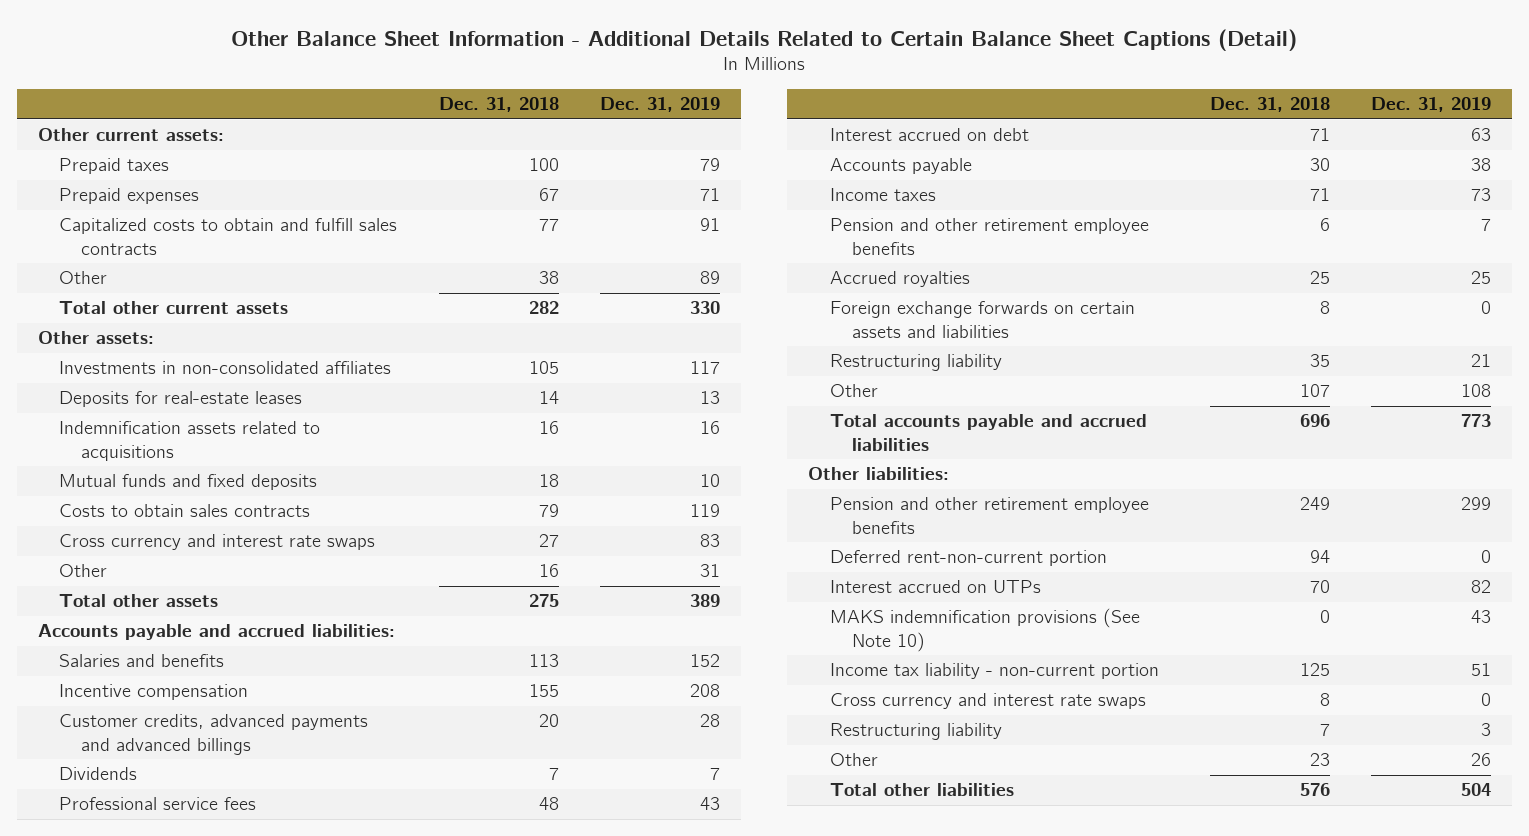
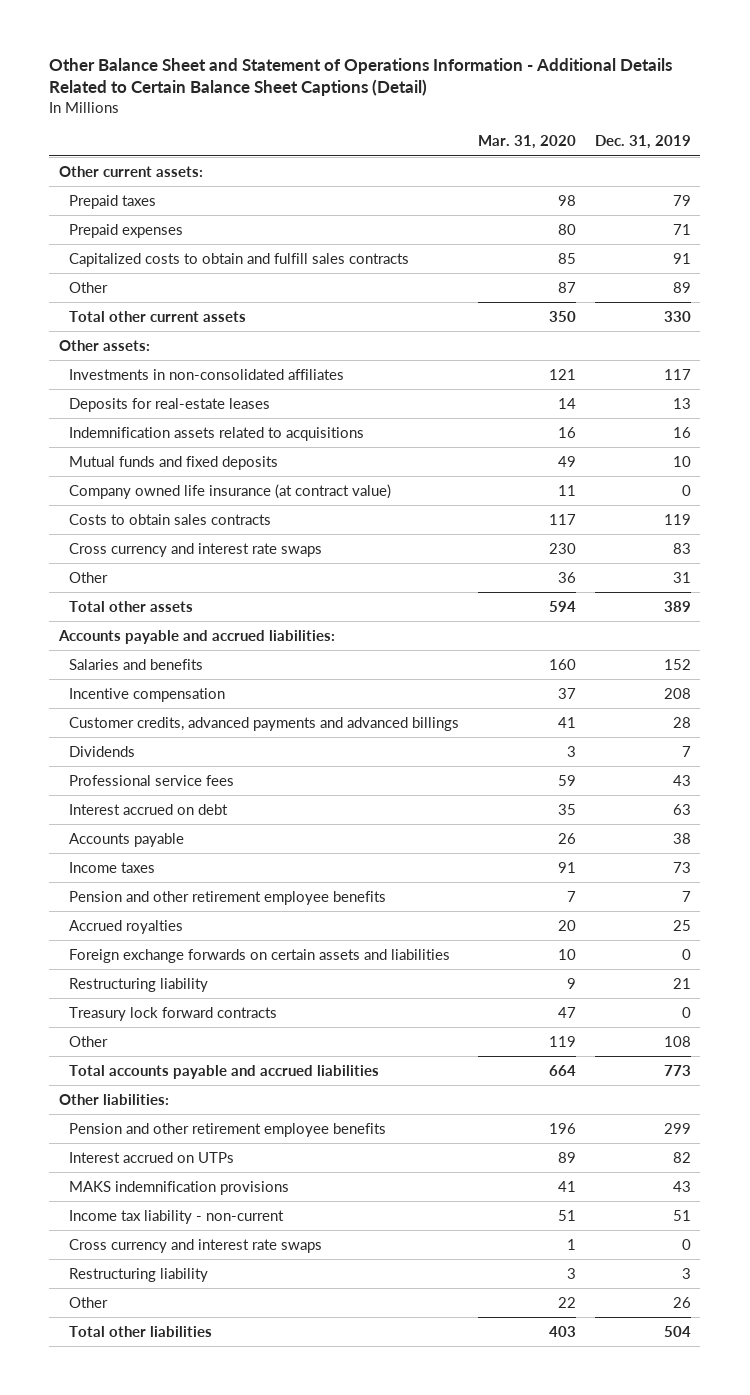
[231,28,1298,51] Other Balance Sheet Information - Additional Details Related to Certain Balance Sheet Captions (Detail) -> [49,58,673,97] Other Balance Sheet and Statement of Operations Information - Additional Details Related to Certain Balance Sheet Captions (Detail)
[438,97,559,113] Dec. 31, 2018 -> none
none -> [478,135,577,150] Mar. 31, 2020
none -> [69,483,392,499] Company owned life insurance (at contract value)
none -> [69,1006,278,1021] Treasury lock forward contracts
[830,550,1108,567] Deferred rent-non-current portion -> none
[830,608,1141,652] MAKS indemnification provisions (See Note 10) -> [69,1180,290,1195] MAKS indemnification provisions
[830,663,1160,680] Income tax liability - non-current portion -> [69,1209,285,1224] Income tax liability - non-current

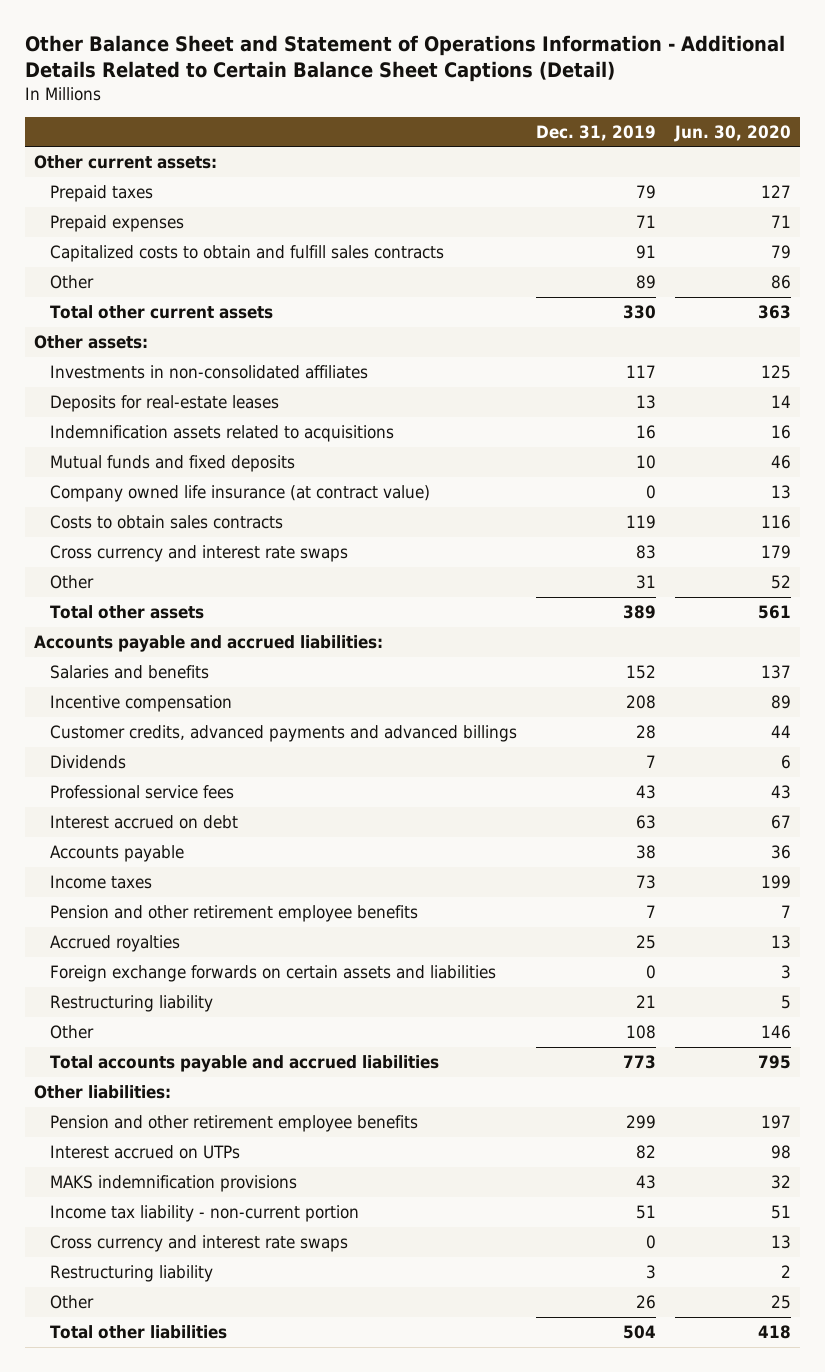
[478,135,577,150] Mar. 31, 2020 -> none
none -> [673,124,791,142] Jun. 30, 2020
[69,1006,278,1021] Treasury lock forward contracts -> none
[69,1209,285,1224] Income tax liability - non-current -> [49,1204,359,1222] Income tax liability - non-current portion

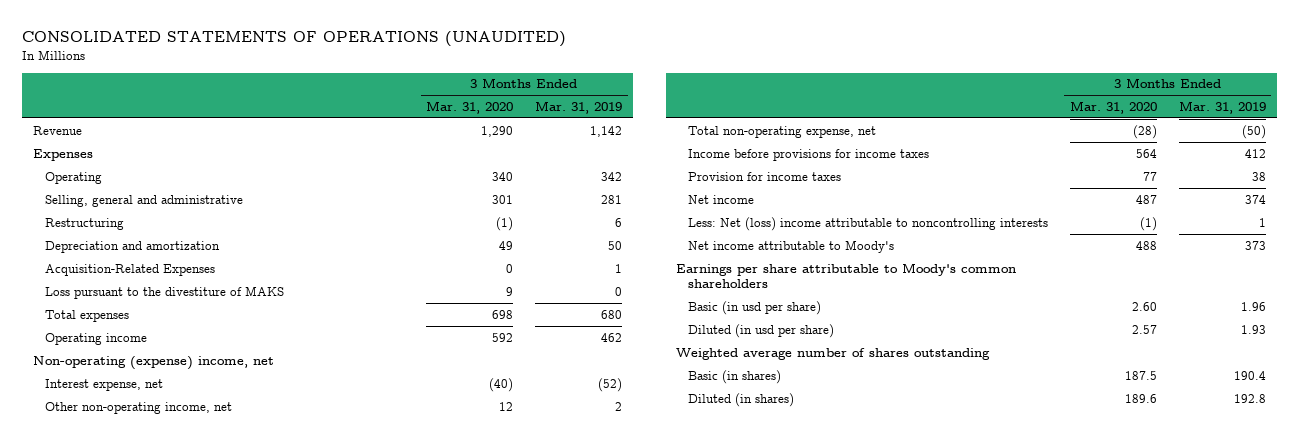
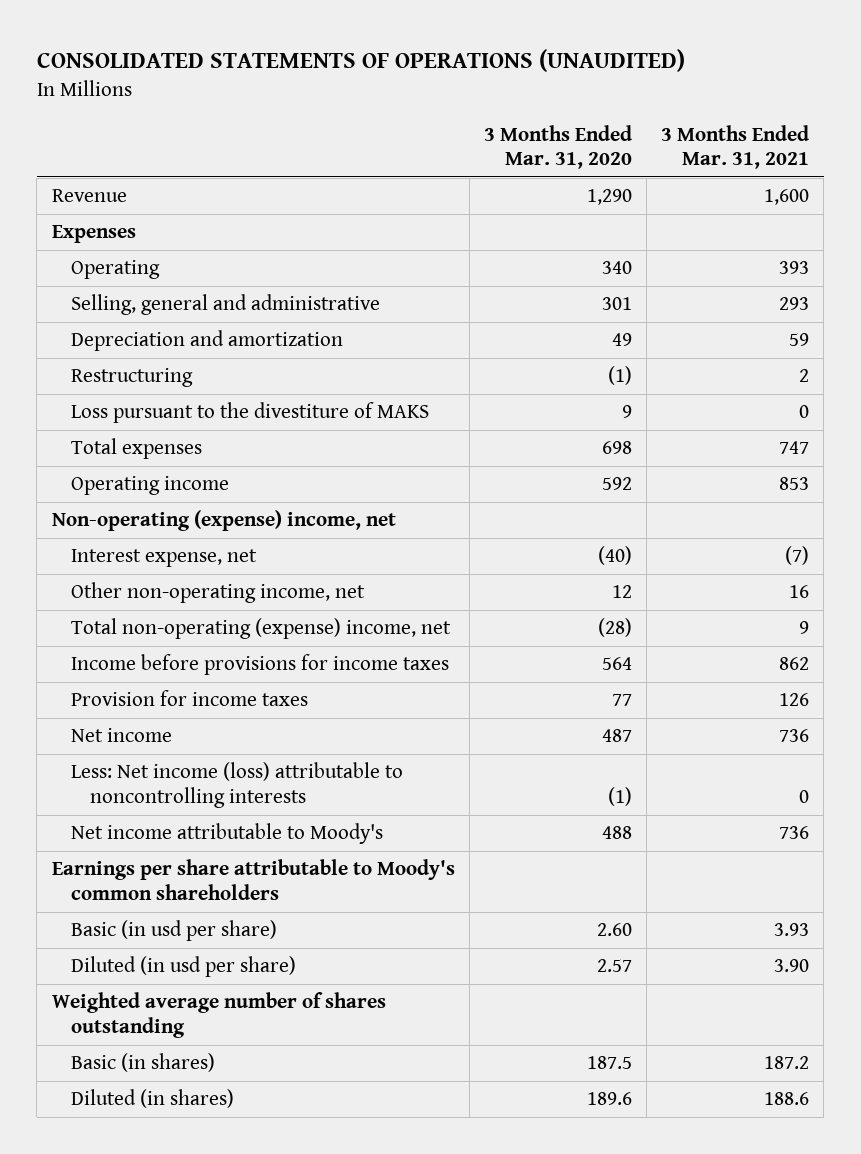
[535,100,623,114] Mar. 31, 2019 -> none
none -> [661,124,810,169] 3 Months Ended Mar. 31, 2021
[44,263,215,276] Acquisition-Related Expenses -> none
[44,217,124,230] Restructuring -> [70,368,193,388] Restructuring
[687,125,876,138] Total non-operating expense, net -> [70,618,451,640] Total non-operating (expense) income, net
[687,216,1048,231] Less: Net (loss) income attributable to noncontrolling interests -> [70,762,403,808] Less: Net income (loss) attributable to noncontrolling interests

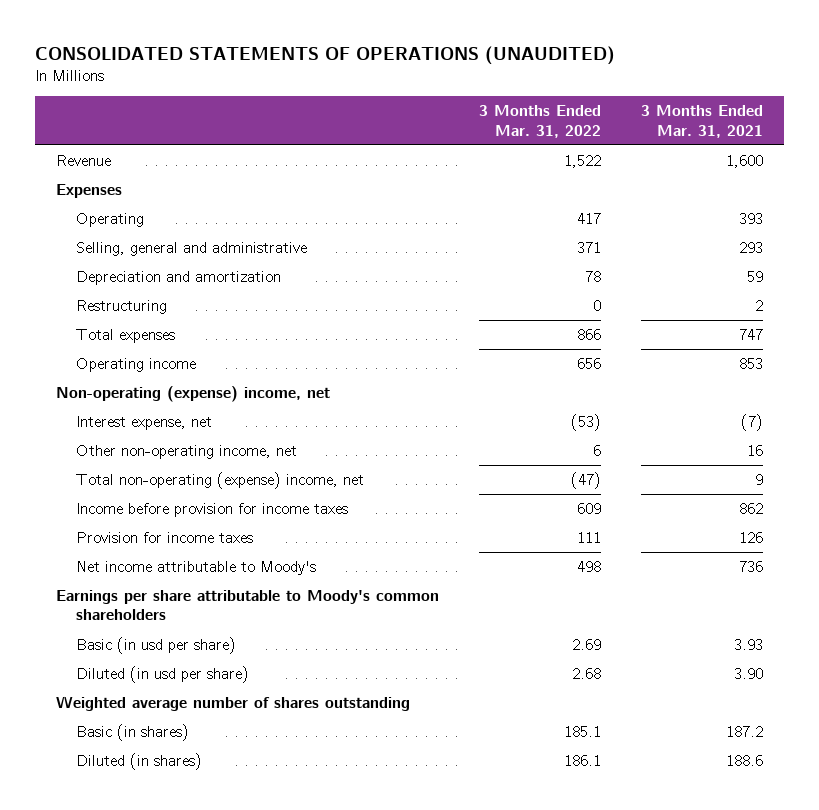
[483,124,632,169] 3 Months Ended Mar. 31, 2020 -> none
none -> [478,105,601,138] 3 Months Ended Mar. 31, 2022
[70,402,429,424] Loss pursuant to the divestiture of MAKS -> none
[70,654,449,676] Income before provisions for income taxes -> [75,503,348,518] Income before provision for income taxes
[70,728,172,743] Net income -> none
[70,762,403,808] Less: Net income (loss) attributable to noncontrolling interests -> none

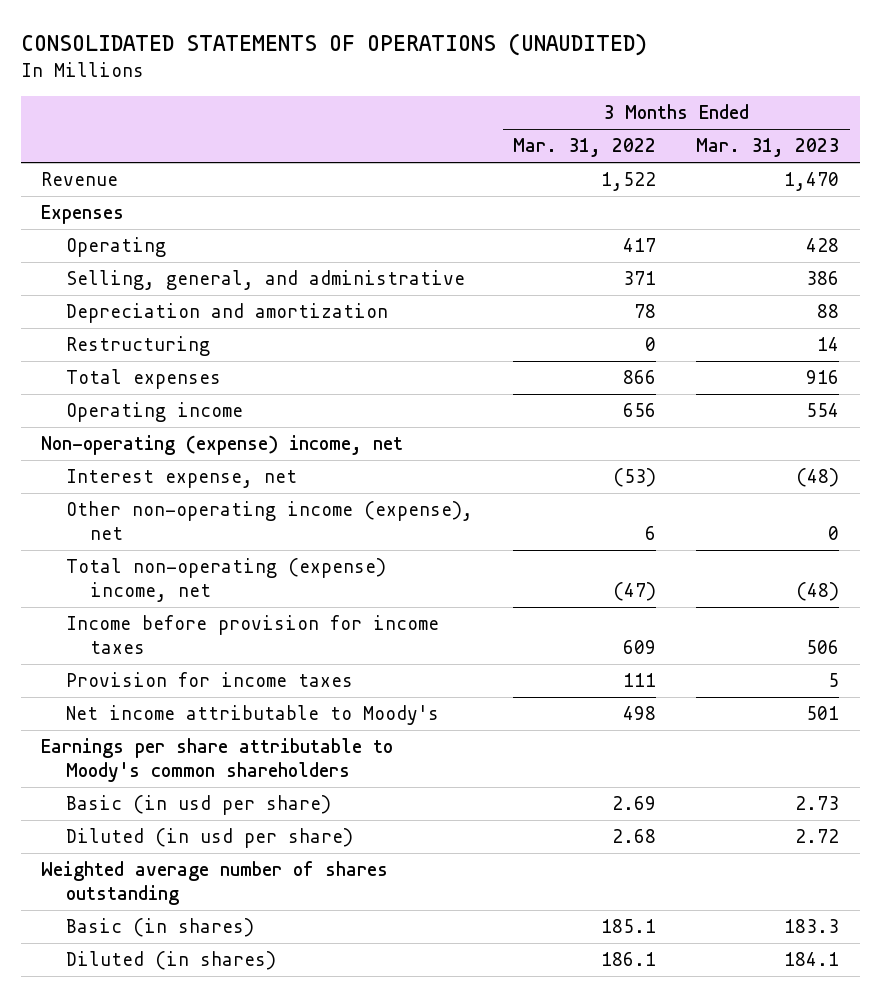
[641,105,764,138] 3 Months Ended Mar. 31, 2021 -> none
none -> [696,138,840,158] Mar. 31, 2023
[75,242,307,257] Selling, general and administrative -> [65,270,465,291] Selling, general, and administrative
[75,445,297,460] Other non-operating income, net -> [65,501,473,541] Other non-operating income (expense), net

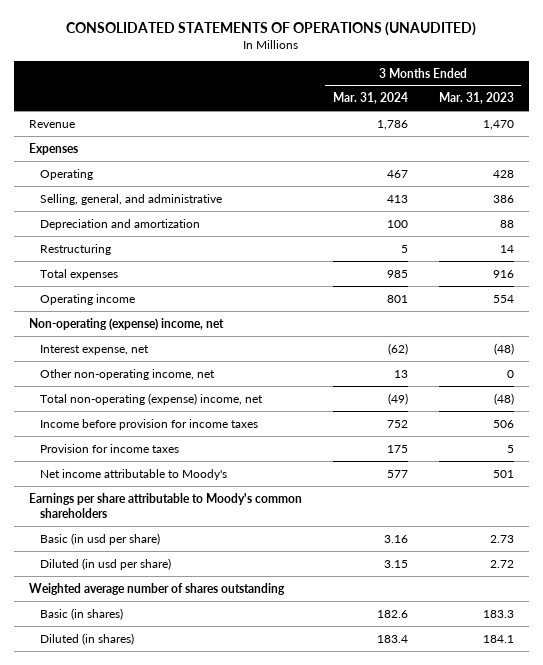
[513,138,657,158] Mar. 31, 2022 -> none
none -> [332,92,408,105] Mar. 31, 2024
[65,501,473,541] Other non-operating income (expense), net -> [40,368,216,380] Other non-operating income, net

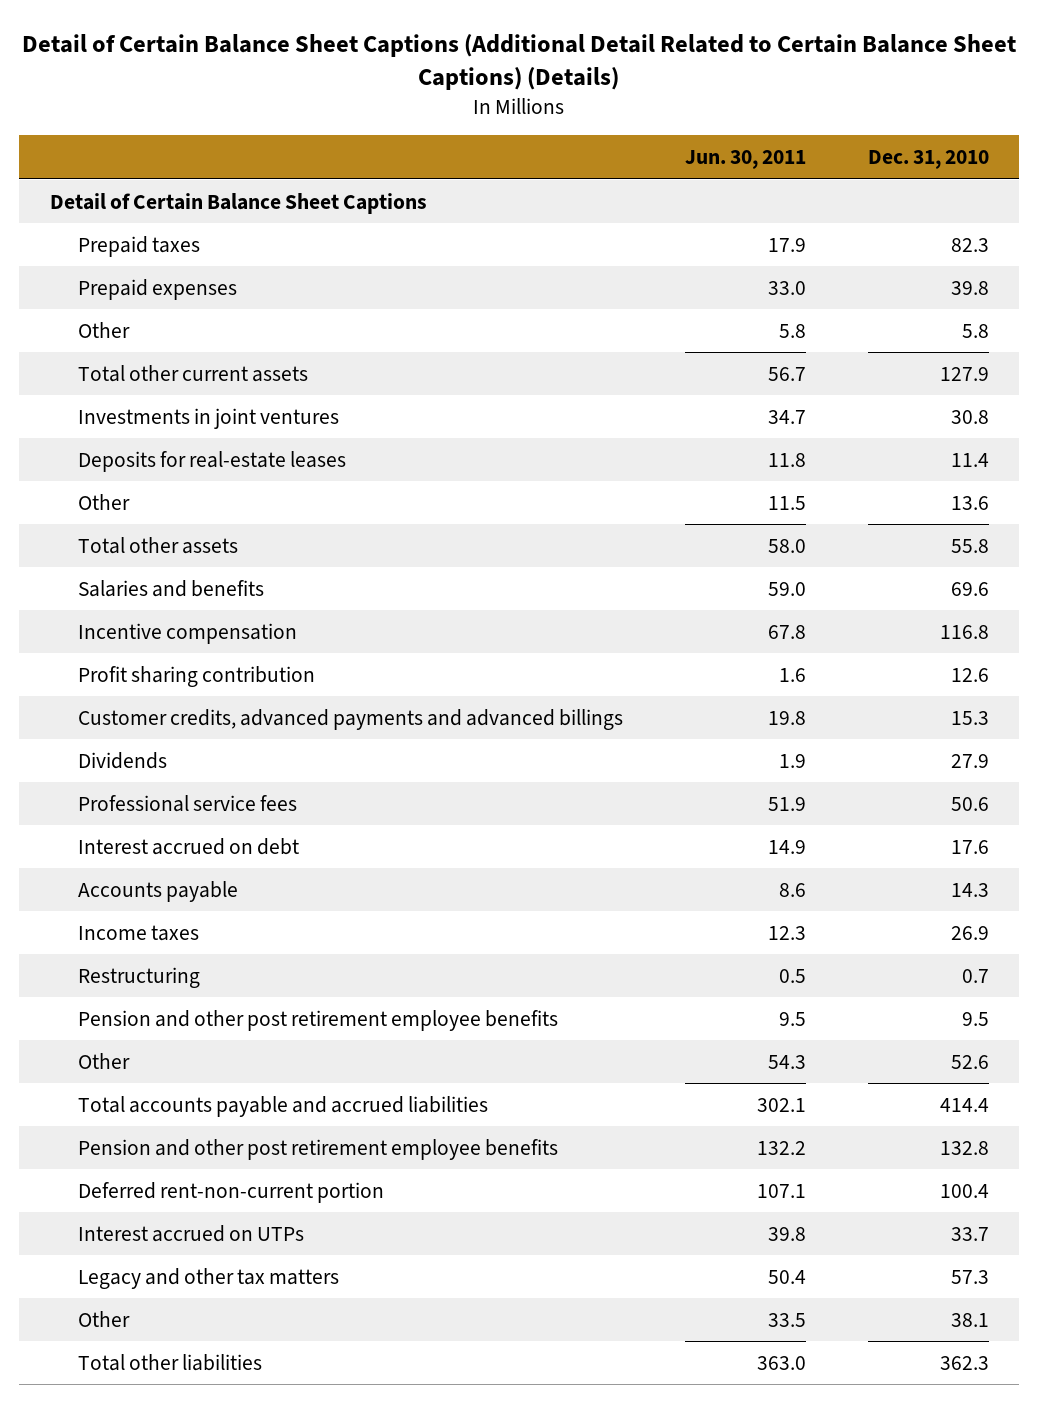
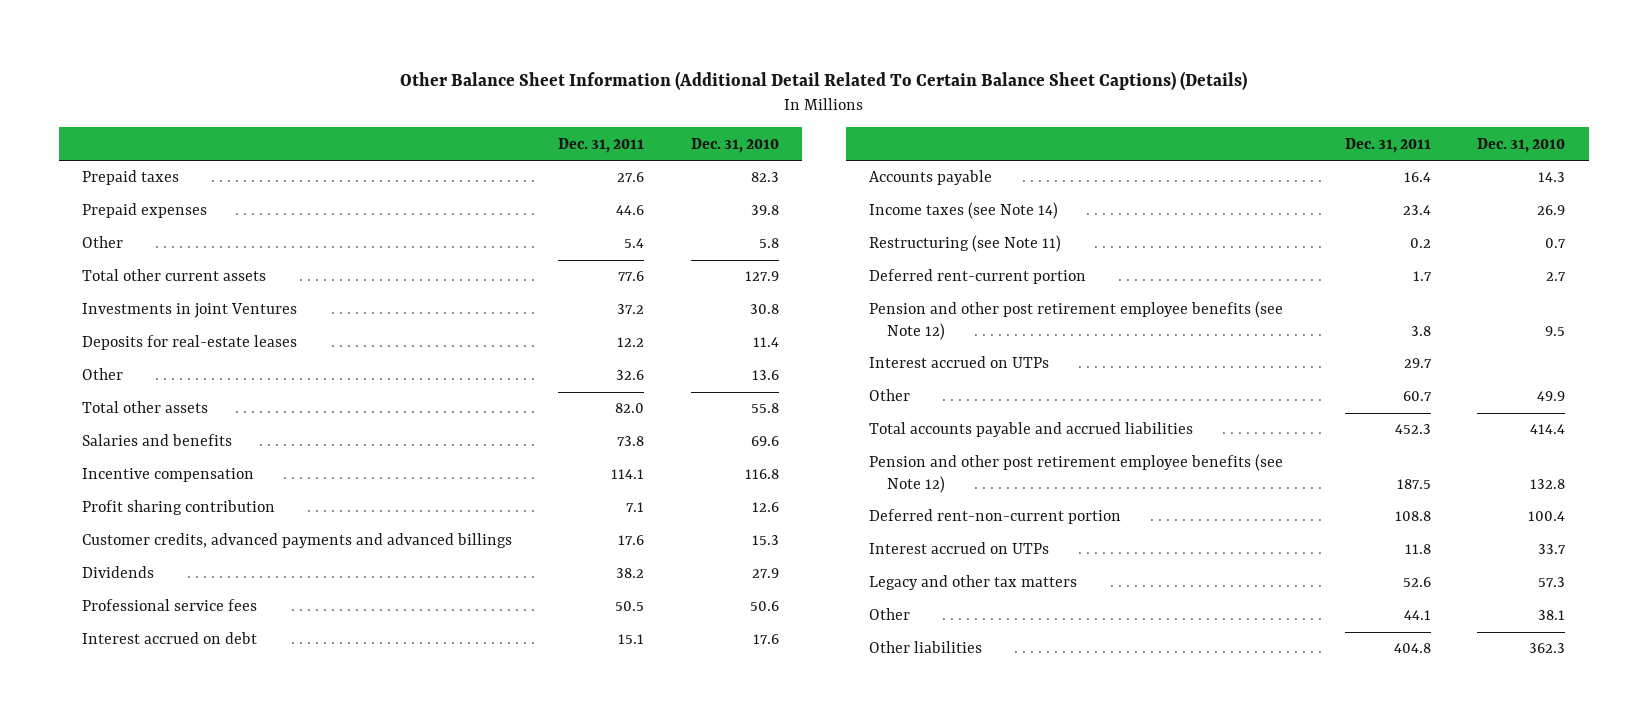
[22,34,1017,91] Detail of Certain Balance Sheet Captions (Additional Detail Related to Certain Balance Sheet Captions) (Details) -> [399,71,1247,91] Other Balance Sheet Information (Additional Detail Related To Certain Balance Sheet Captions) (Details)
[685,150,807,170] Jun. 30, 2011 -> none
none -> [558,137,645,153] Dec. 31, 2011
[49,192,427,214] Detail of Certain Balance Sheet Captions -> none
[78,407,340,429] Investments in joint ventures -> [82,303,298,319] Investments in joint Ventures
[78,924,200,941] Income taxes -> [868,202,1058,220] Income taxes (see Note 14)
[78,966,201,988] Restructuring -> [868,235,1061,253] Restructuring (see Note 11)
none -> [868,269,1086,285] Deferred rent-current portion
[78,1009,559,1031] Pension and other post retirement employee benefits -> [868,301,1283,340] Pension and other post retirement employee benefits (see Note 12)
none -> [868,356,1049,369] Interest accrued on UTPs
[950,1054,989,1069] 52.6 -> [1537,391,1566,402] 49.9
[78,1138,559,1160] Pension and other post retirement employee benefits -> [868,454,1283,493] Pension and other post retirement employee benefits (see Note 12)
[78,1353,263,1371] Total other liabilities -> [868,641,982,654] Other liabilities

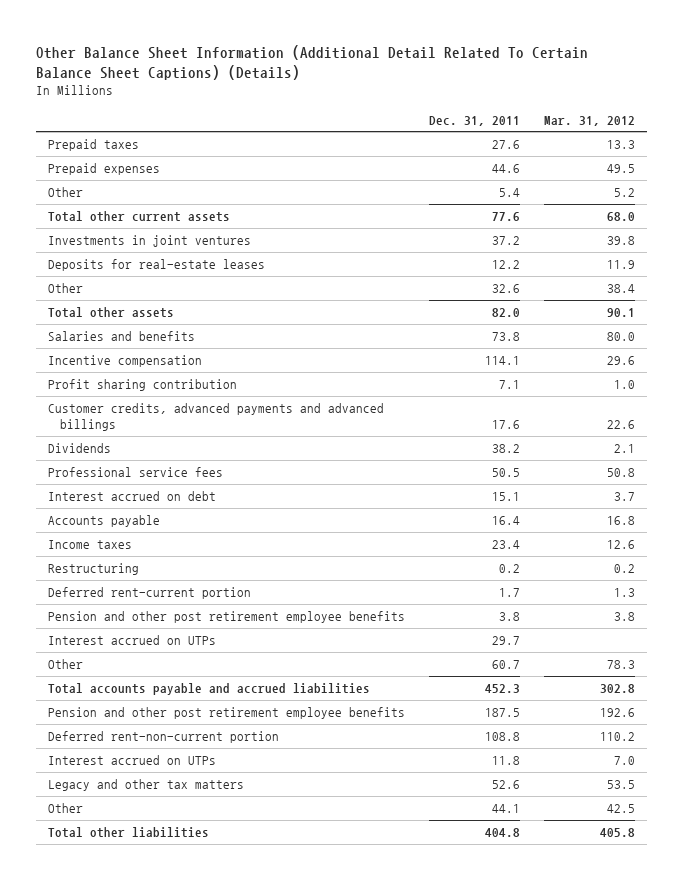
[690,137,779,153] Dec. 31, 2010 -> none
none -> [544,115,636,126] Mar. 31, 2012
[82,303,298,319] Investments in joint Ventures -> [48,235,252,248] Investments in joint ventures
[868,202,1058,220] Income taxes (see Note 14) -> [48,540,133,550] Income taxes
[868,235,1061,253] Restructuring (see Note 11) -> [48,563,140,576] Restructuring
[868,301,1283,340] Pension and other post retirement employee benefits (see Note 12) -> [48,611,406,624] Pension and other post retirement employee benefits
[868,454,1283,493] Pension and other post retirement employee benefits (see Note 12) -> [48,707,406,720] Pension and other post retirement employee benefits
[868,641,982,654] Other liabilities -> [48,827,210,839] Total other liabilities

